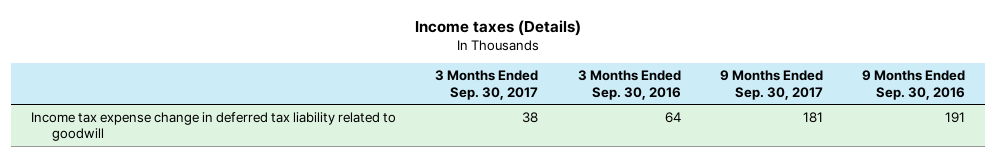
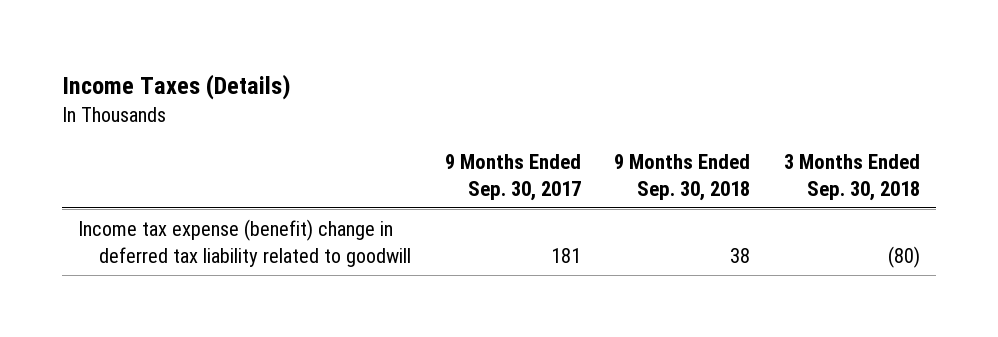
[415,20,582,37] Income taxes (Details) -> [61,73,291,100] Income Taxes (Details)
[435,70,539,100] 3 Months Ended Sep. 30, 2017 -> none
[577,70,681,100] 3 Months Ended Sep. 30, 2016 -> none
[862,70,966,100] 9 Months Ended Sep. 30, 2016 -> none
none -> [614,154,751,201] 9 Months Ended Sep. 30, 2018
none -> [783,154,920,201] 3 Months Ended Sep. 30, 2018
[31,111,397,142] Income tax expense change in deferred tax liability related to goodwill -> [78,218,412,267] Income tax expense (benefit) change in deferred tax liability related to goodwill

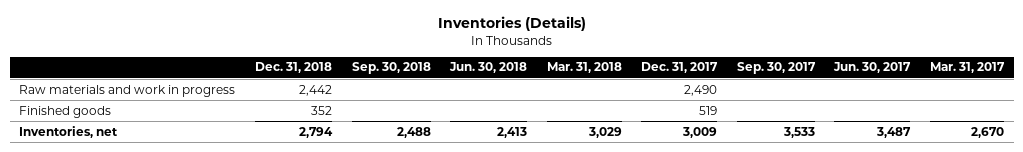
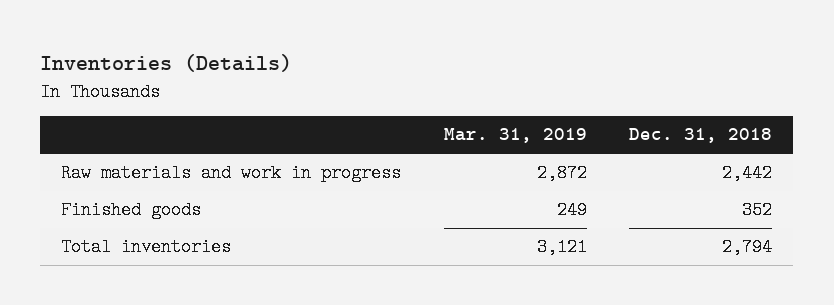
[351,62,431,75] Sep. 30, 2018 -> none
[449,62,528,74] Jun. 30, 2018 -> none
[546,62,622,74] Mar. 31, 2018 -> none
[641,62,719,74] Dec. 31, 2017 -> none
[736,62,816,75] Sep. 30, 2017 -> none
[833,62,912,74] Jun. 30, 2017 -> none
[929,62,1005,74] Mar. 31, 2017 -> none
none -> [443,128,587,144] Mar. 31, 2019
[19,125,119,138] Inventories, net -> [61,238,232,257] Total inventories

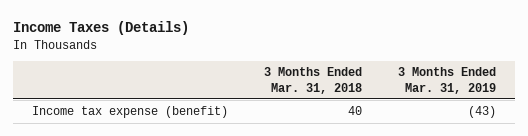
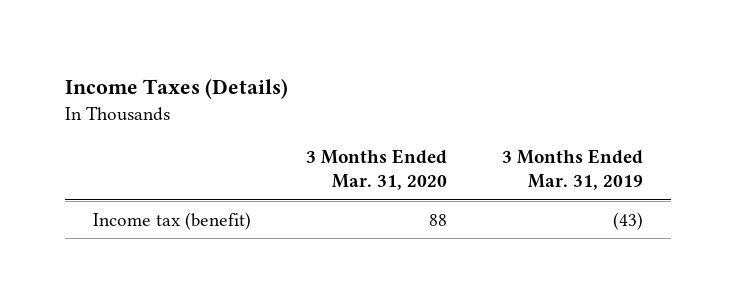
[264,67,363,94] 3 Months Ended Mar. 31, 2018 -> none
none -> [305,149,447,191] 3 Months Ended Mar. 31, 2020
[31,106,228,119] Income tax expense (benefit) -> [92,211,251,230] Income tax (benefit)

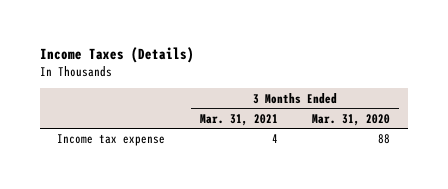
[502,149,644,191] 3 Months Ended Mar. 31, 2019 -> none
none -> [199,113,278,126] Mar. 31, 2021
[92,211,251,230] Income tax (benefit) -> [57,134,166,147] Income tax expense

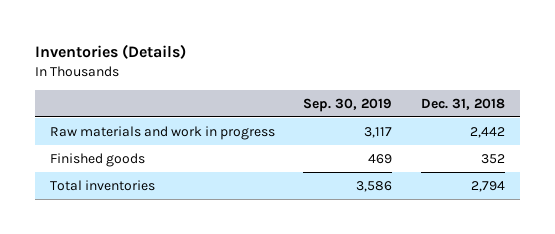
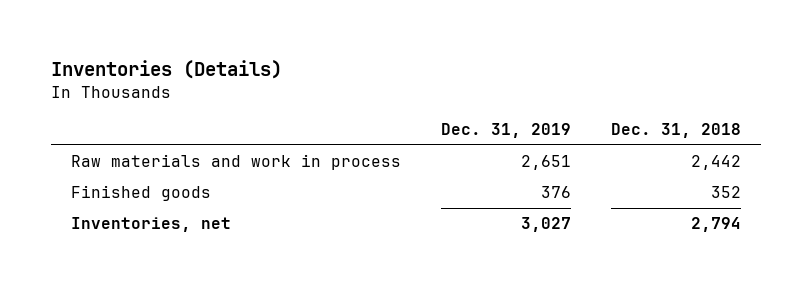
[303,97,393,112] Sep. 30, 2019 -> none
none -> [441,123,572,139] Dec. 31, 2019
[49,125,275,140] Raw materials and work in progress -> [71,154,402,171] Raw materials and work in process
[49,179,155,191] Total inventories -> [71,217,232,233] Inventories, net

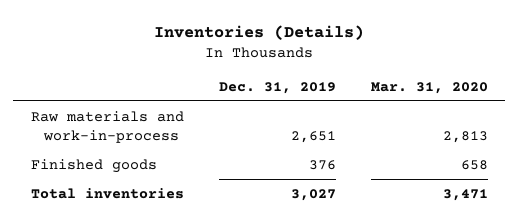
[611,123,742,139] Dec. 31, 2018 -> none
none -> [370,81,488,94] Mar. 31, 2020
[71,154,402,171] Raw materials and work in process -> [30,110,184,144] Raw materials and work-in-process
[71,217,232,233] Inventories, net -> [30,187,184,199] Total inventories

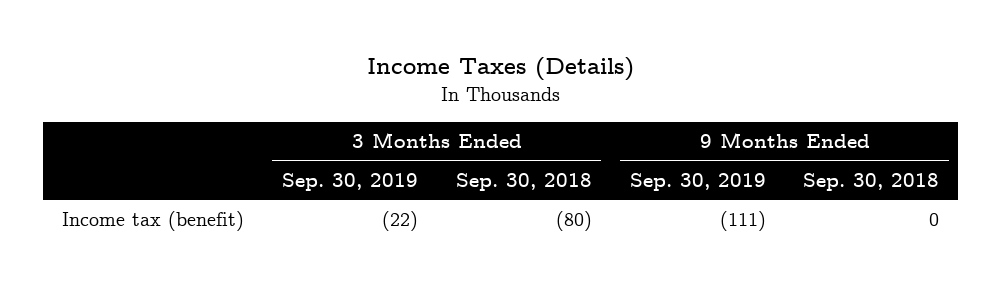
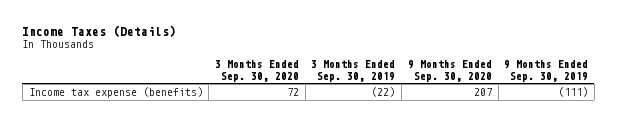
[455,172,592,191] Sep. 30, 2018 -> none
[803,172,940,191] Sep. 30, 2018 -> none
none -> [214,60,299,82] 3 Months Ended Sep. 30, 2020
none -> [407,60,492,82] 9 Months Ended Sep. 30, 2020
[62,211,245,232] Income tax (benefit) -> [28,86,203,98] Income tax expense (benefits)

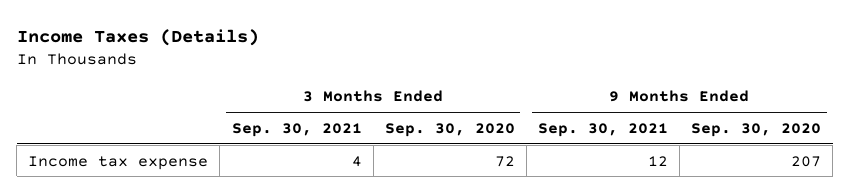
[311,60,396,82] 3 Months Ended Sep. 30, 2019 -> none
[504,60,589,82] 9 Months Ended Sep. 30, 2019 -> none
none -> [231,122,362,137] Sep. 30, 2021
none -> [537,122,668,137] Sep. 30, 2021
[28,86,203,98] Income tax expense (benefits) -> [28,155,209,170] Income tax expense

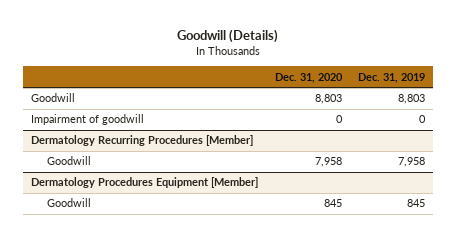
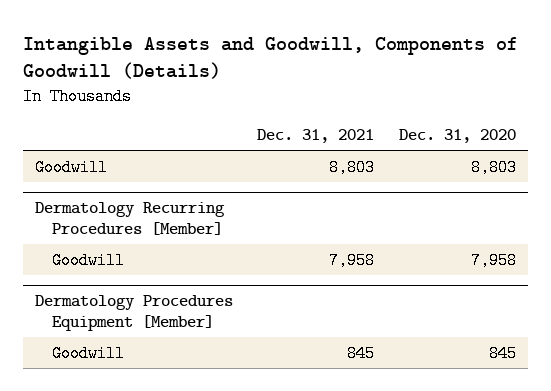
[177,29,279,44] Goodwill (Details) -> [22,37,518,80] Intangible Assets and Goodwill, Components of Goodwill (Details)
[358,72,426,83] Dec. 31, 2019 -> none
none -> [257,128,375,143] Dec. 31, 2021
[31,114,145,126] Impairment of goodwill -> none

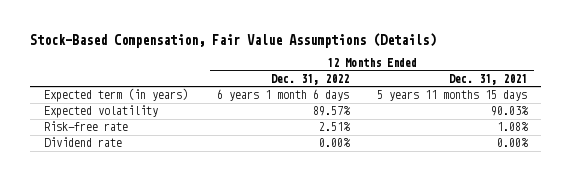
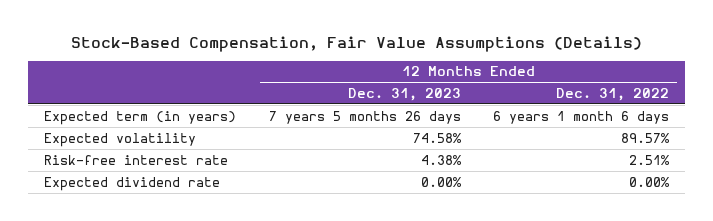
[448,73,527,85] Dec. 31, 2021 -> none
none -> [347,87,461,101] Dec. 31, 2023
[44,121,129,132] Risk-free rate -> [44,154,229,165] Risk-free interest rate
[44,137,123,148] Dividend rate -> [44,176,221,191] Expected dividend rate

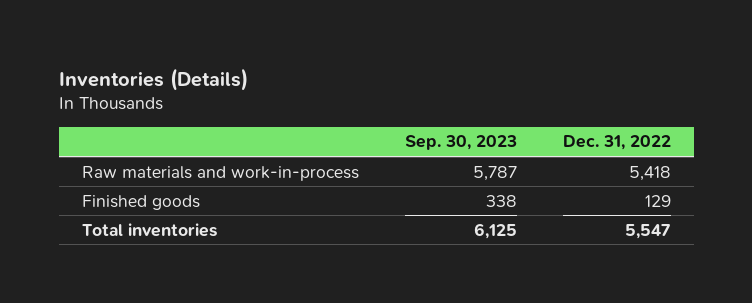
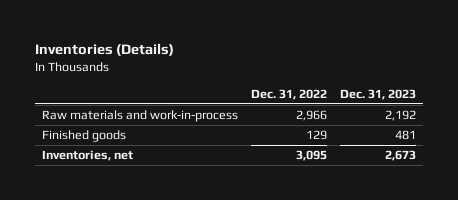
[404,135,517,151] Sep. 30, 2023 -> none
none -> [340,88,417,100] Dec. 31, 2023
[628,165,671,181] 5,418 -> [295,110,327,122] 2,966
[81,222,217,237] Total inventories -> [41,150,133,162] Inventories, net
[624,223,671,239] 5,547 -> [295,150,327,162] 3,095

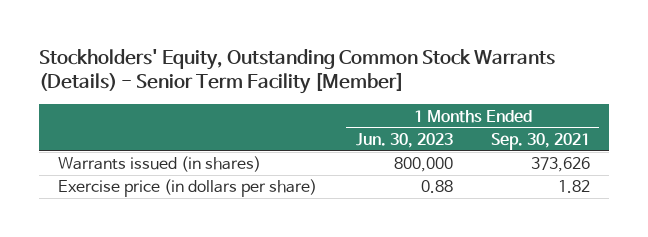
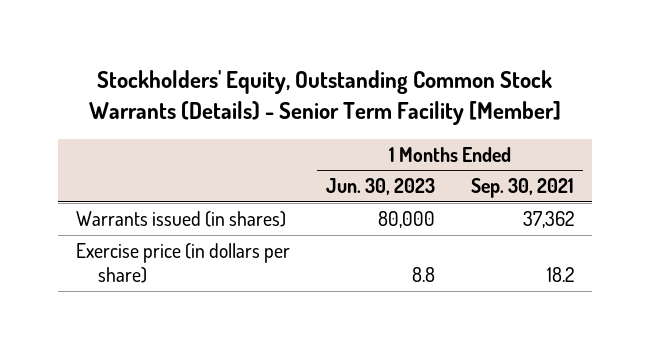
[393,157,453,173] 800,000 -> [377,210,435,228] 80,000
[530,157,590,173] 373,626 -> [522,210,574,228] 37,362
[420,180,453,194] 0.88 -> [411,267,435,283] 8.8
[557,180,590,194] 1.82 -> [546,267,574,283] 18.2

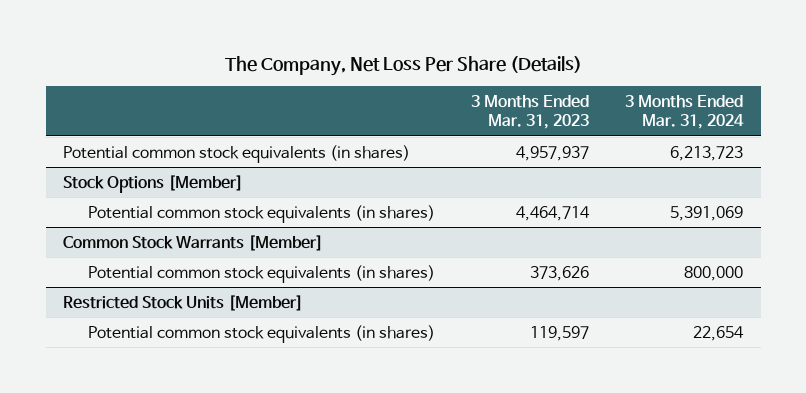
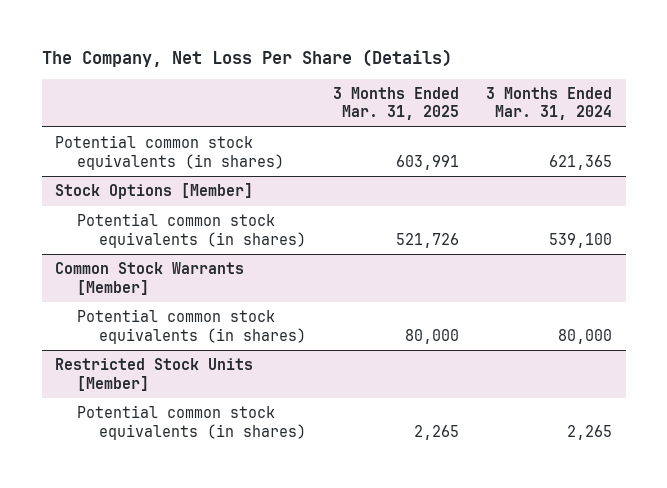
[471,94,590,130] 3 Months Ended Mar. 31, 2023 -> none
none -> [333,86,460,121] 3 Months Ended Mar. 31, 2025
[669,145,743,161] 6,213,723 -> [549,154,613,170] 621,365
[669,205,743,221] 5,391,069 -> [549,232,613,248] 539,100
[683,265,743,281] 800,000 -> [558,328,613,344] 80,000
[692,325,744,341] 22,654 -> [567,424,613,440] 2,265

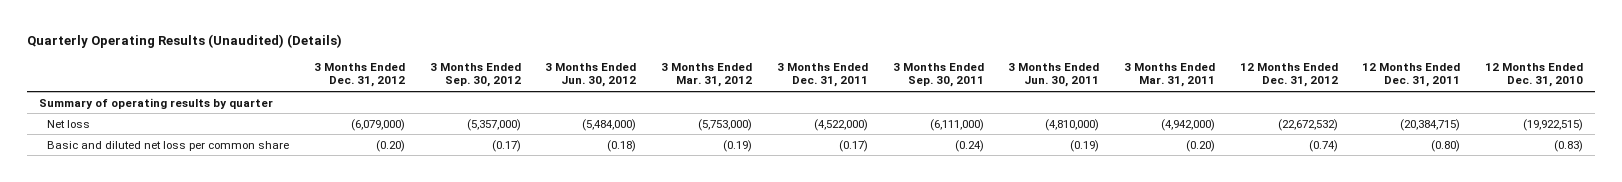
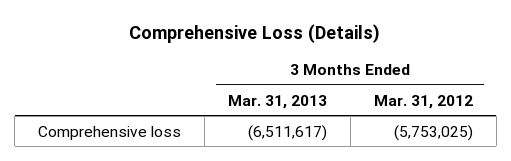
[26,33,342,48] Quarterly Operating Results (Unaudited) (Details) -> [129,24,381,44] Comprehensive Loss (Details)
[314,62,406,88] 3 Months Ended Dec. 31, 2012 -> none
[429,62,521,88] 3 Months Ended Sep. 30, 2012 -> none
[545,62,637,88] 3 Months Ended Jun. 30, 2012 -> none
[776,62,868,88] 3 Months Ended Dec. 31, 2011 -> none
[892,62,984,88] 3 Months Ended Sep. 30, 2011 -> none
[1008,62,1100,88] 3 Months Ended Jun. 30, 2011 -> none
[1123,62,1215,88] 3 Months Ended Mar. 31, 2011 -> none
[1239,62,1338,88] 12 Months Ended Dec. 31, 2012 -> none
[1362,62,1461,88] 12 Months Ended Dec. 31, 2011 -> none
[1485,62,1584,88] 12 Months Ended Dec. 31, 2010 -> none
none -> [227,94,327,109] Mar. 31, 2013
[39,97,274,109] Summary of operating results by quarter -> none
[47,140,290,151] Basic and diluted net loss per common share -> none
[47,119,91,128] Net loss -> [38,125,182,140] Comprehensive loss
[698,118,753,131] (5,753,000) -> [393,124,473,141] (5,753,025)

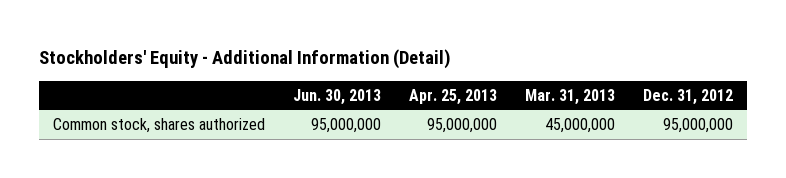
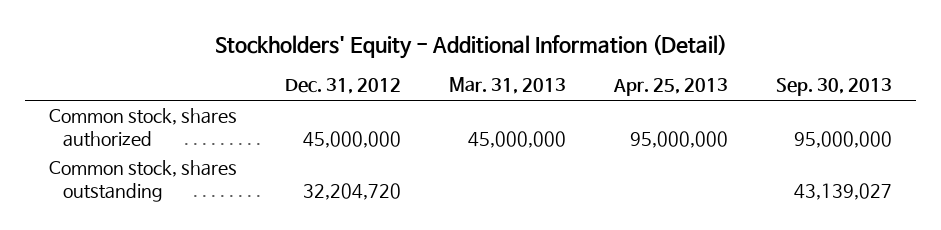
[293,88,382,105] Jun. 30, 2013 -> none
none -> [776,78,893,97] Sep. 30, 2013
[662,118,733,134] 95,000,000 -> [302,130,401,148] 45,000,000
none -> [48,160,237,202] Common stock, shares outstanding

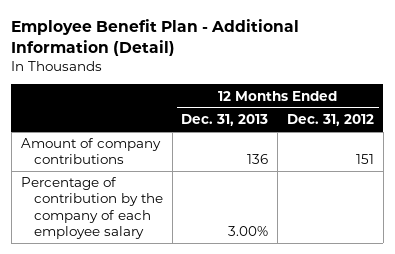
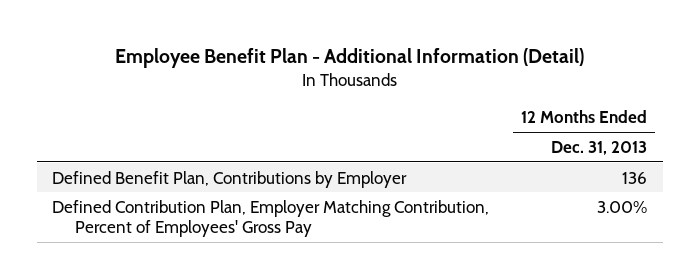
[286,114,374,127] Dec. 31, 2012 -> none
[20,138,161,165] Amount of company contributions -> [52,170,408,188] Defined Benefit Plan, Contributions by Employer
[20,177,163,239] Percentage of contribution by the company of each employee salary -> [52,199,490,238] Defined Contribution Plan, Employer Matching Contribution, Percent of Employees' Gross Pay

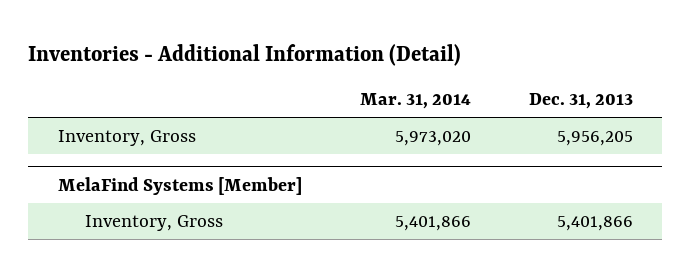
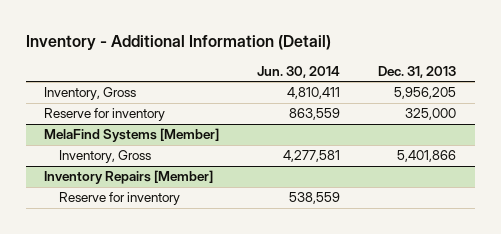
[28,43,462,66] Inventories - Additional Information (Detail) -> [25,34,331,50] Inventory - Additional Information (Detail)
[359,93,471,110] Mar. 31, 2014 -> none
none -> [257,65,341,78] Jun. 30, 2014
none -> [44,108,166,122] Reserve for inventory
none -> [44,170,214,185] Inventory Repairs [Member]
none -> [59,192,181,206] Reserve for inventory

